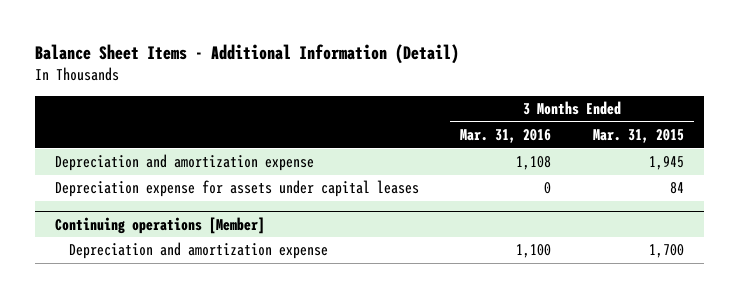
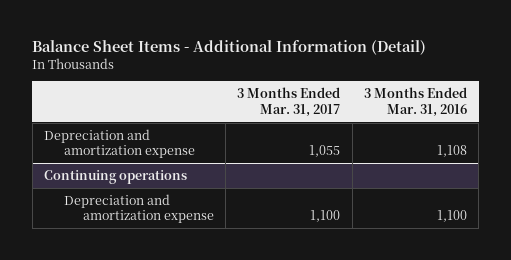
[592,129,684,144] Mar. 31, 2015 -> none
none -> [237,87,341,117] 3 Months Ended Mar. 31, 2017
[55,180,420,198] Depreciation expense for assets under capital leases -> none
[55,216,266,234] Continuing operations [Member] -> [44,170,188,185] Continuing operations

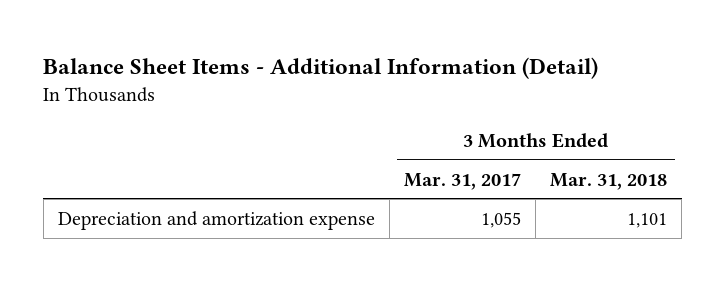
[363,87,467,117] 3 Months Ended Mar. 31, 2016 -> none
none -> [550,172,668,190] Mar. 31, 2018
[44,170,188,185] Continuing operations -> none
[63,194,215,224] Depreciation and amortization expense -> none

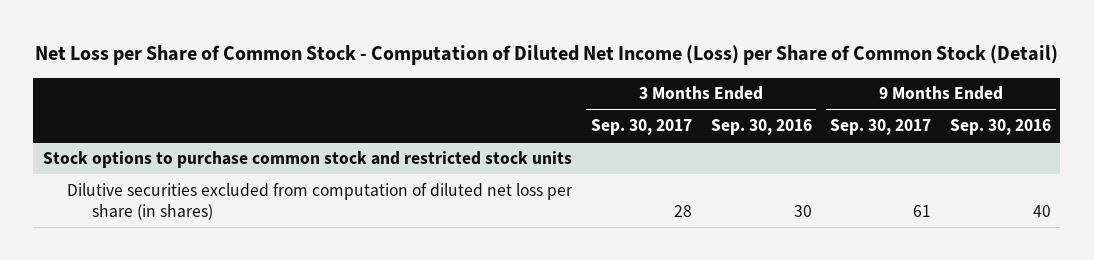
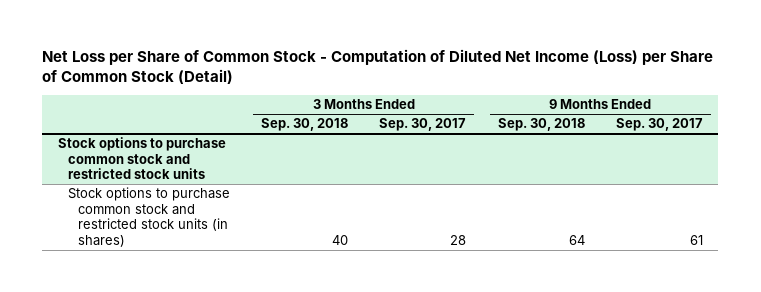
[710,119,812,136] Sep. 30, 2016 -> none
[950,119,1052,136] Sep. 30, 2016 -> none
none -> [260,118,348,132] Sep. 30, 2018
none -> [497,118,585,132] Sep. 30, 2018
[67,182,574,221] Dilutive securities excluded from computation of diluted net loss per share (in shares) -> [67,187,230,247] Stock options to purchase common stock and restricted stock units (in shares)

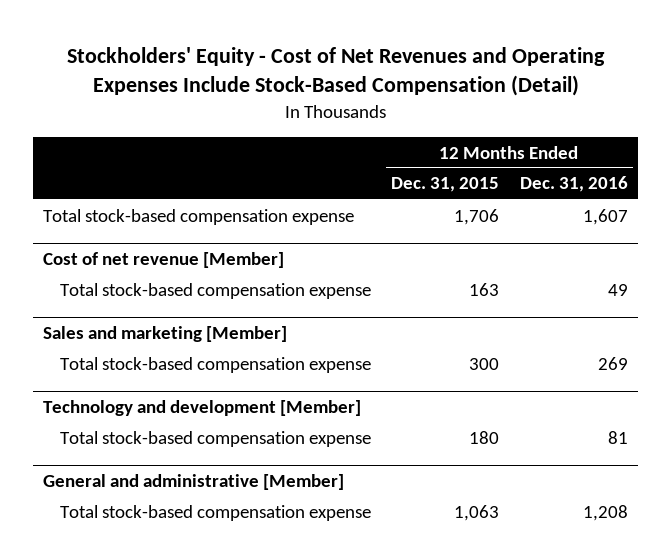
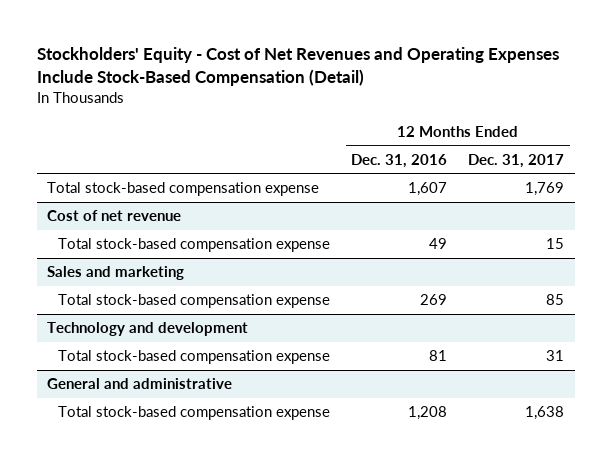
[391,177,500,193] Dec. 31, 2015 -> none
none -> [468,153,565,168] Dec. 31, 2017
[43,251,285,268] Cost of net revenue [Member] -> [47,210,182,222] Cost of net revenue
[43,325,288,342] Sales and marketing [Member] -> [47,266,185,281] Sales and marketing
[43,399,362,416] Technology and development [Member] -> [47,322,249,337] Technology and development
[43,473,345,490] General and administrative [Member] -> [47,378,233,390] General and administrative

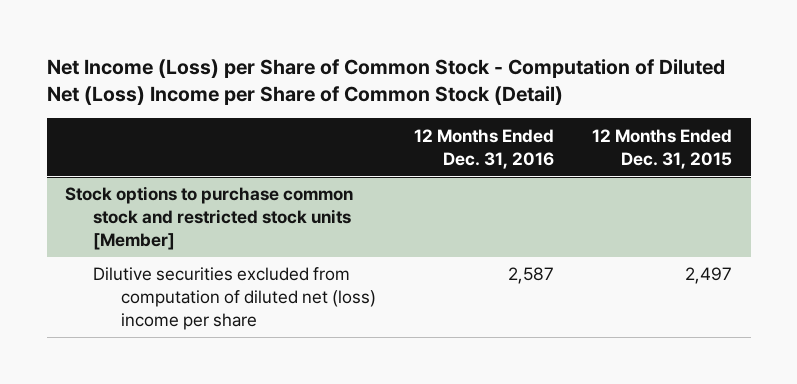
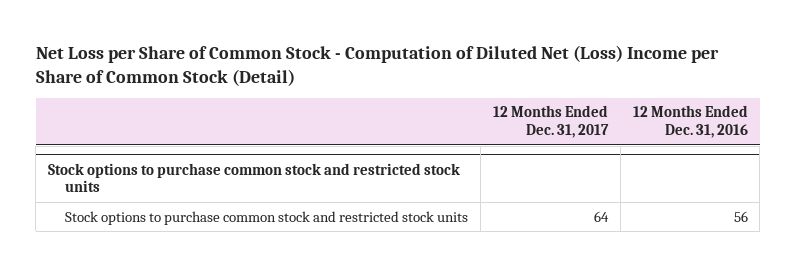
[46,58,725,105] Net Income (Loss) per Share of Common Stock - Computation of Diluted Net (Loss) Income per Share of Common Stock (Detail) -> [35,45,719,86] Net Loss per Share of Common Stock - Computation of Diluted Net (Loss) Income per Share of Common Stock (Detail)
[591,128,732,169] 12 Months Ended Dec. 31, 2015 -> none
none -> [492,105,609,138] 12 Months Ended Dec. 31, 2017
[93,267,377,330] Dilutive securities excluded from computation of diluted net (loss) income per share -> none
[65,186,354,250] Stock options to purchase common stock and restricted stock units [Member] -> [48,162,461,193] Stock options to purchase common stock and restricted stock units
none -> [64,210,468,225] Stock options to purchase common stock and restricted stock units

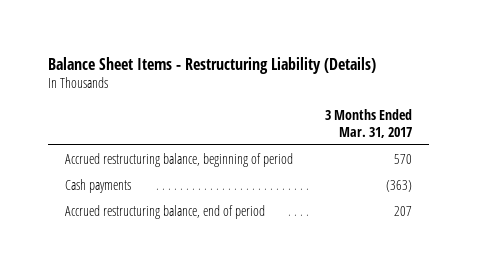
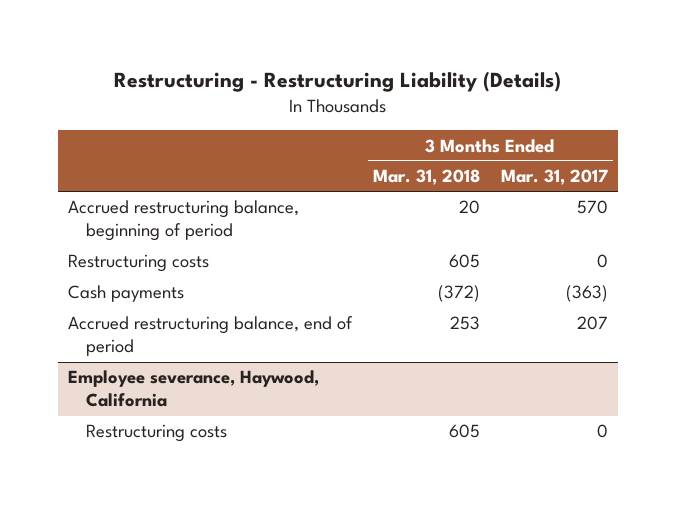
[48,56,377,74] Balance Sheet Items - Restructuring Liability (Details) -> [113,70,561,92] Restructuring - Restructuring Liability (Details)
none -> [372,169,480,186] Mar. 31, 2018
none -> [68,254,210,273] Restructuring costs
none -> [68,370,320,408] Employee severance, Haywood, California
none -> [86,424,228,443] Restructuring costs

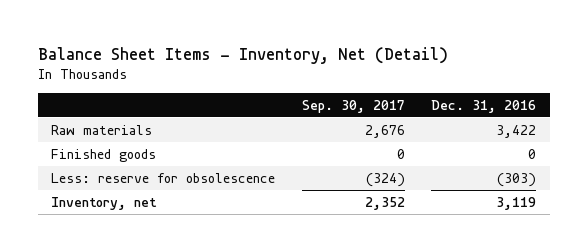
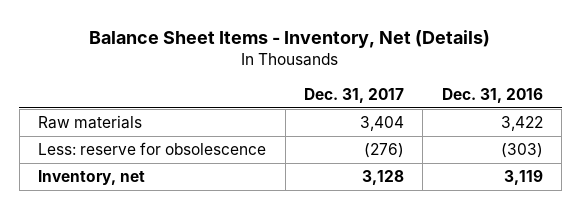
[37,47,448,65] Balance Sheet Items - Inventory, Net (Detail) -> [89,29,491,48] Balance Sheet Items - Inventory, Net (Details)
[301,100,405,114] Sep. 30, 2017 -> none
none -> [303,87,404,103] Dec. 31, 2017
[51,148,157,162] Finished goods -> none

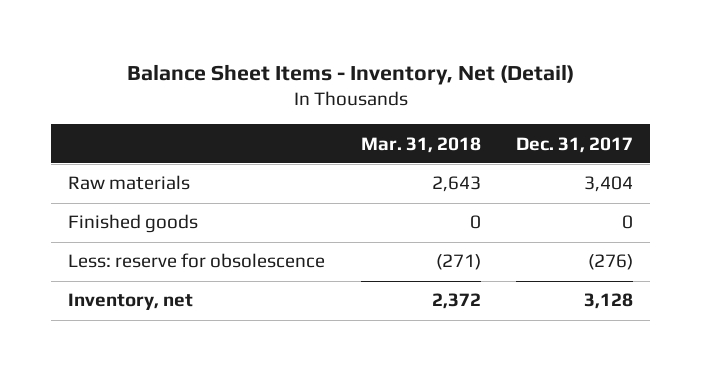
[89,29,491,48] Balance Sheet Items - Inventory, Net (Details) -> [126,63,574,85] Balance Sheet Items - Inventory, Net (Detail)
[441,87,543,103] Dec. 31, 2016 -> none
none -> [360,136,481,153] Mar. 31, 2018
none -> [68,214,199,234] Finished goods

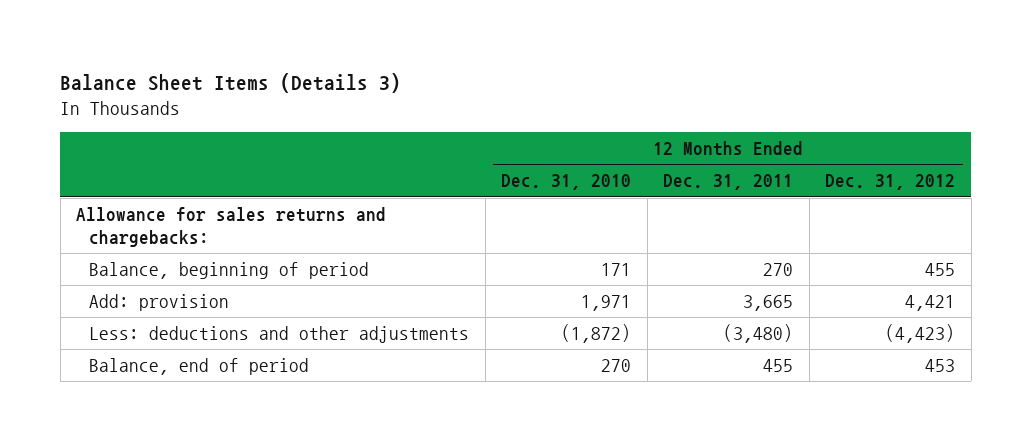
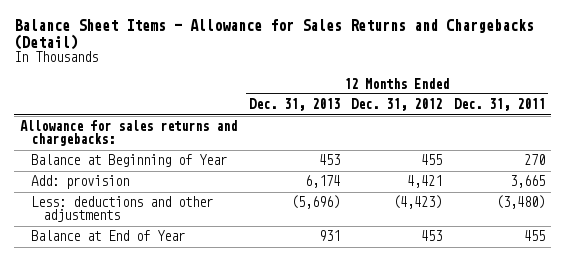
[60,72,402,93] Balance Sheet Items (Details 3) -> [13,18,534,50] Balance Sheet Items - Allowance for Sales Returns and Chargebacks (Detail)
[501,174,632,191] Dec. 31, 2010 -> none
none -> [248,98,340,112] Dec. 31, 2013
[89,262,370,280] Balance, beginning of period -> [31,154,228,168] Balance at Beginning of Year
[89,358,310,376] Balance, end of period -> [31,230,186,242] Balance at End of Year

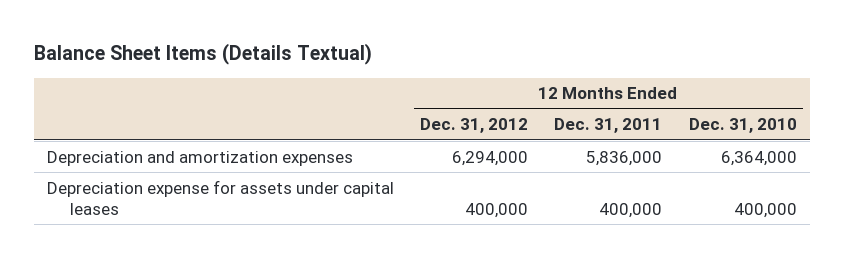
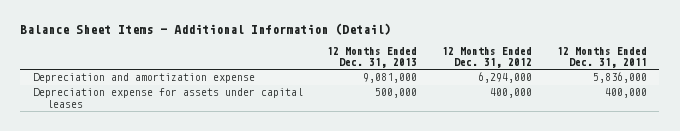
[33,43,372,66] Balance Sheet Items (Details Textual) -> [20,23,392,36] Balance Sheet Items - Additional Information (Detail)
[688,118,797,134] Dec. 31, 2010 -> none
none -> [327,46,418,69] 12 Months Ended Dec. 31, 2013
[47,150,354,166] Depreciation and amortization expenses -> [32,73,255,84] Depreciation and amortization expense

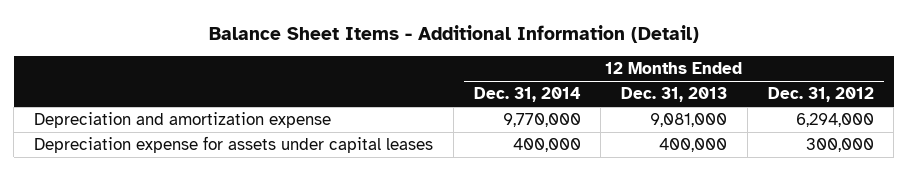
[556,46,647,69] 12 Months Ended Dec. 31, 2011 -> none
none -> [473,87,581,103] Dec. 31, 2014
[375,88,418,99] 500,000 -> [659,138,728,153] 400,000
[490,88,533,99] 400,000 -> [805,138,874,153] 300,000

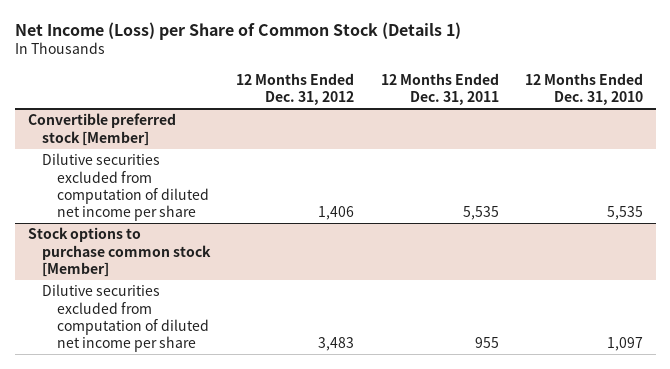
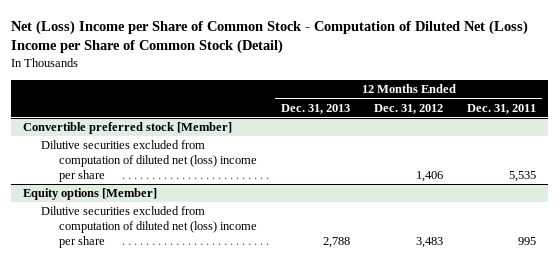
[14,21,461,40] Net Income (Loss) per Share of Common Stock (Details 1) -> [11,19,529,55] Net (Loss) Income per Share of Common Stock - Computation of Diluted Net (Loss) Income per Share of Common Stock (Detail)
[524,72,643,105] 12 Months Ended Dec. 31, 2010 -> none
none -> [280,103,350,114] Dec. 31, 2013
[27,227,212,277] Stock options to purchase common stock [Member] -> none
[42,153,209,221] Dilutive securities excluded from computation of diluted net income per share -> [40,140,257,182] Dilutive securities excluded from computation of diluted net (loss) income per share
none -> [23,188,158,201] Equity options [Member]
[42,284,209,352] Dilutive securities excluded from computation of diluted net income per share -> [40,206,257,248] Dilutive securities excluded from computation of diluted net (loss) income per share
[474,336,499,348] 955 -> [518,236,537,245] 995

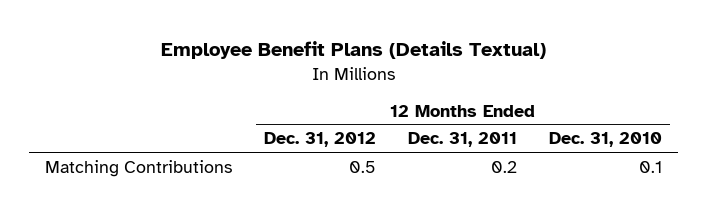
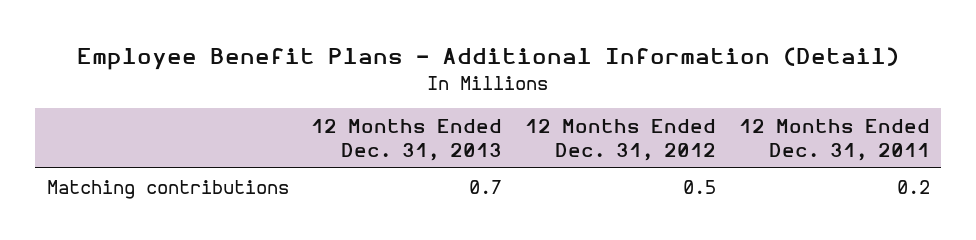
[160,41,546,60] Employee Benefit Plans (Details Textual) -> [77,47,900,71] Employee Benefit Plans - Additional Information (Detail)
[549,132,663,148] Dec. 31, 2010 -> none
none -> [311,119,503,161] 12 Months Ended Dec. 31, 2013
[45,159,233,177] Matching Contributions -> [46,180,289,200] Matching contributions

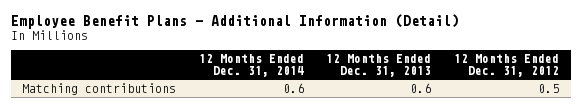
[738,119,930,161] 12 Months Ended Dec. 31, 2011 -> none
none -> [198,54,304,78] 12 Months Ended Dec. 31, 2014
[469,180,503,195] 0.7 -> [410,83,432,94] 0.6

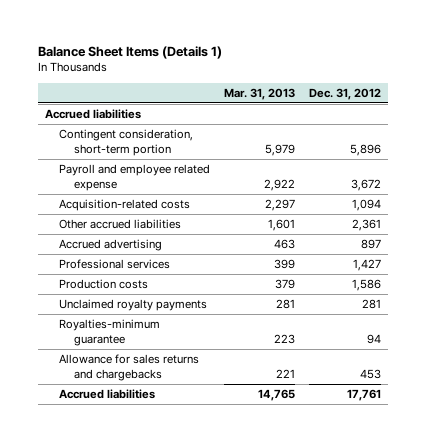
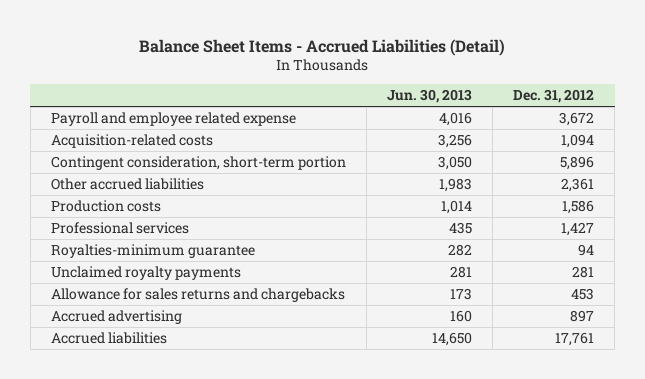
[37,45,222,59] Balance Sheet Items (Details 1) -> [139,38,506,56] Balance Sheet Items - Accrued Liabilities (Detail)
[224,87,296,100] Mar. 31, 2013 -> none
none -> [386,89,472,104] Jun. 30, 2013
[44,109,141,120] Accrued liabilities -> none
[59,129,194,156] Contingent consideration, short-term portion -> [50,156,346,171] Contingent consideration, short-term portion
[59,259,171,270] Professional services -> [50,222,189,235] Professional services
[59,299,208,312] Unclaimed royalty payments -> [50,266,241,281] Unclaimed royalty payments
[59,239,163,252] Accrued advertising -> [50,310,182,325] Accrued advertising

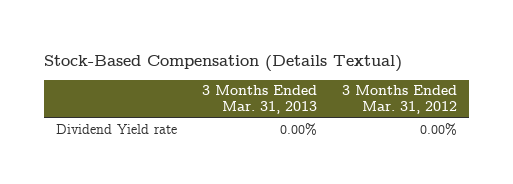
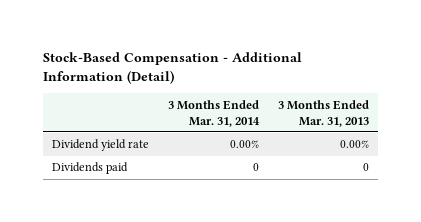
[43,54,402,72] Stock-Based Compensation (Details Textual) -> [42,52,302,85] Stock-Based Compensation - Additional Information (Detail)
[341,85,457,115] 3 Months Ended Mar. 31, 2012 -> none
none -> [168,99,261,127] 3 Months Ended Mar. 31, 2014
[56,123,178,134] Dividend Yield rate -> [52,139,150,152] Dividend yield rate
none -> [52,162,129,175] Dividends paid

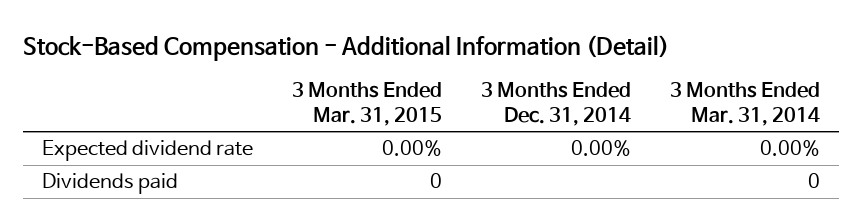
[277,99,369,127] 3 Months Ended Mar. 31, 2013 -> none
none -> [292,81,443,126] 3 Months Ended Mar. 31, 2015
none -> [480,81,631,126] 3 Months Ended Dec. 31, 2014
[52,139,150,152] Dividend yield rate -> [42,140,254,162] Expected dividend rate

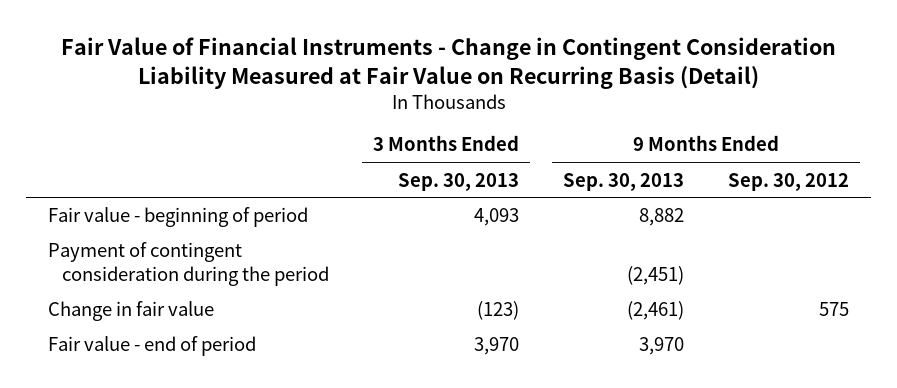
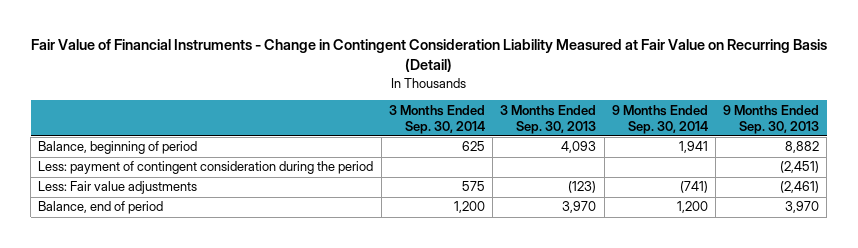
[728,172,850,191] Sep. 30, 2012 -> none
none -> [388,104,485,134] 3 Months Ended Sep. 30, 2014
none -> [611,104,708,134] 9 Months Ended Sep. 30, 2014
[48,207,309,228] Fair value - beginning of period -> [38,141,198,155] Balance, beginning of period
[48,242,330,287] Payment of contingent consideration during the period -> [38,161,374,175] Less: payment of contingent consideration during the period
[48,301,215,322] Change in fair value -> [38,181,198,195] Less: Fair value adjustments
[48,336,257,357] Fair value - end of period -> [38,201,164,215] Balance, end of period

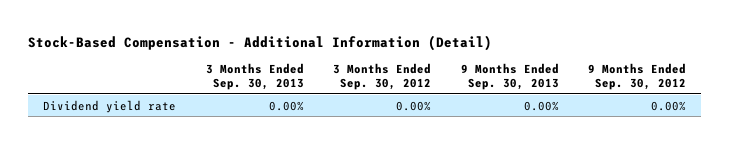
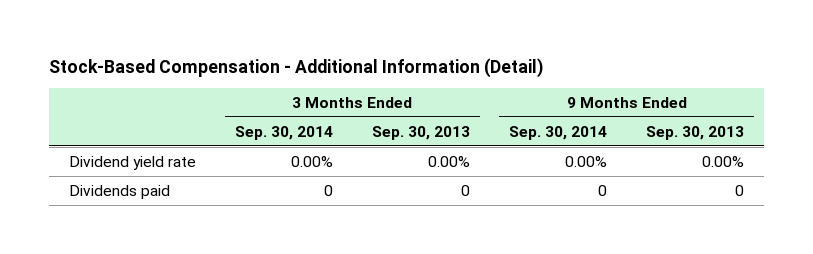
[333,62,432,91] 3 Months Ended Sep. 30, 2012 -> none
[588,62,687,91] 9 Months Ended Sep. 30, 2012 -> none
none -> [234,125,333,140] Sep. 30, 2014
none -> [508,125,607,140] Sep. 30, 2014
none -> [68,184,170,199] Dividends paid

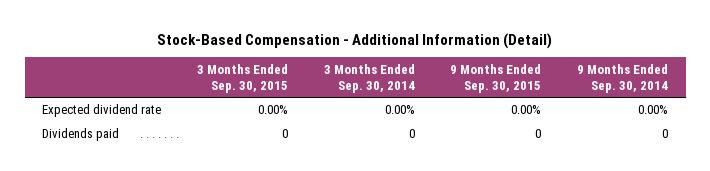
[371,125,470,140] Sep. 30, 2013 -> none
[646,125,745,140] Sep. 30, 2013 -> none
none -> [197,63,289,94] 3 Months Ended Sep. 30, 2015
none -> [450,63,542,94] 9 Months Ended Sep. 30, 2015
[68,155,196,170] Dividend yield rate -> [42,104,162,118] Expected dividend rate

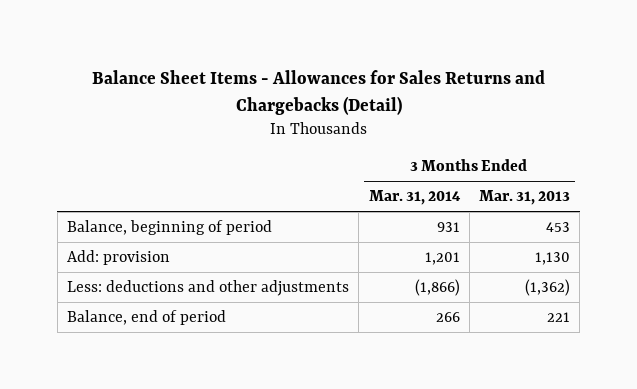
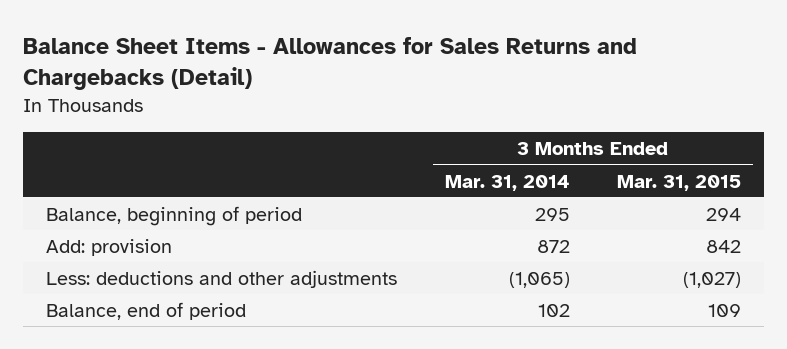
[479,190,571,206] Mar. 31, 2013 -> none
none -> [616,174,741,191] Mar. 31, 2015
[436,221,460,232] 931 -> [534,207,570,221] 295
[424,251,460,265] 1,201 -> [536,239,570,253] 872
[414,278,460,296] (1,866) -> [508,271,570,288] (1,065)
[435,311,460,322] 266 -> [537,303,570,317] 102

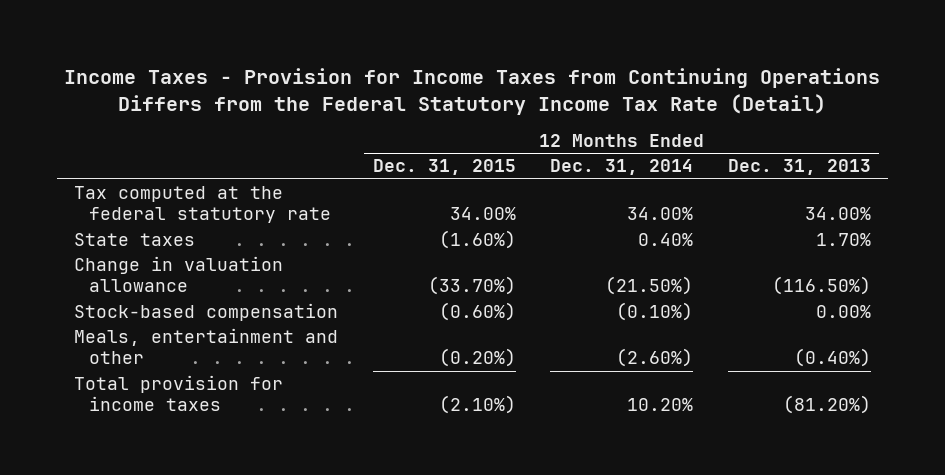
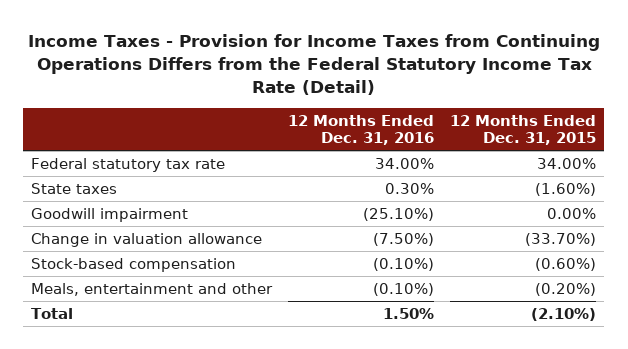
[550,159,694,176] Dec. 31, 2014 -> none
[727,159,871,176] Dec. 31, 2013 -> none
none -> [288,114,435,146] 12 Months Ended Dec. 31, 2016
[73,186,332,224] Tax computed at the federal statutory rate -> [31,157,226,172] Federal statutory tax rate
none -> [31,207,189,222] Goodwill impairment
[73,375,283,412] Total provision for income taxes -> [31,307,74,319] Total

